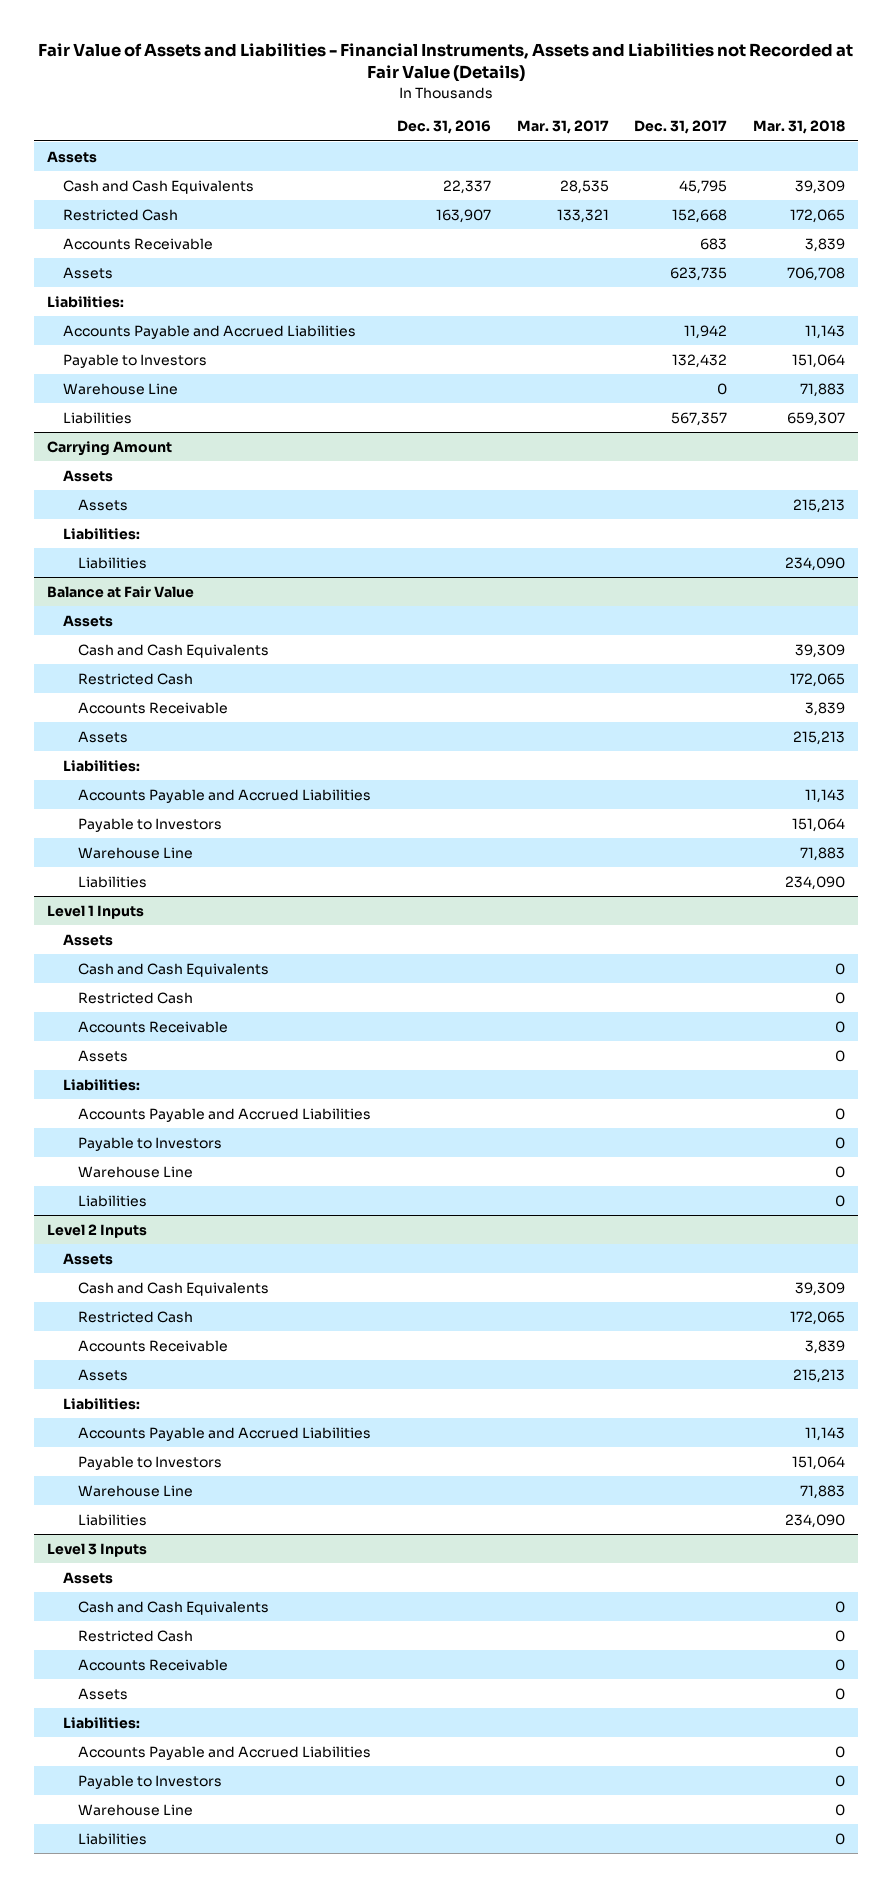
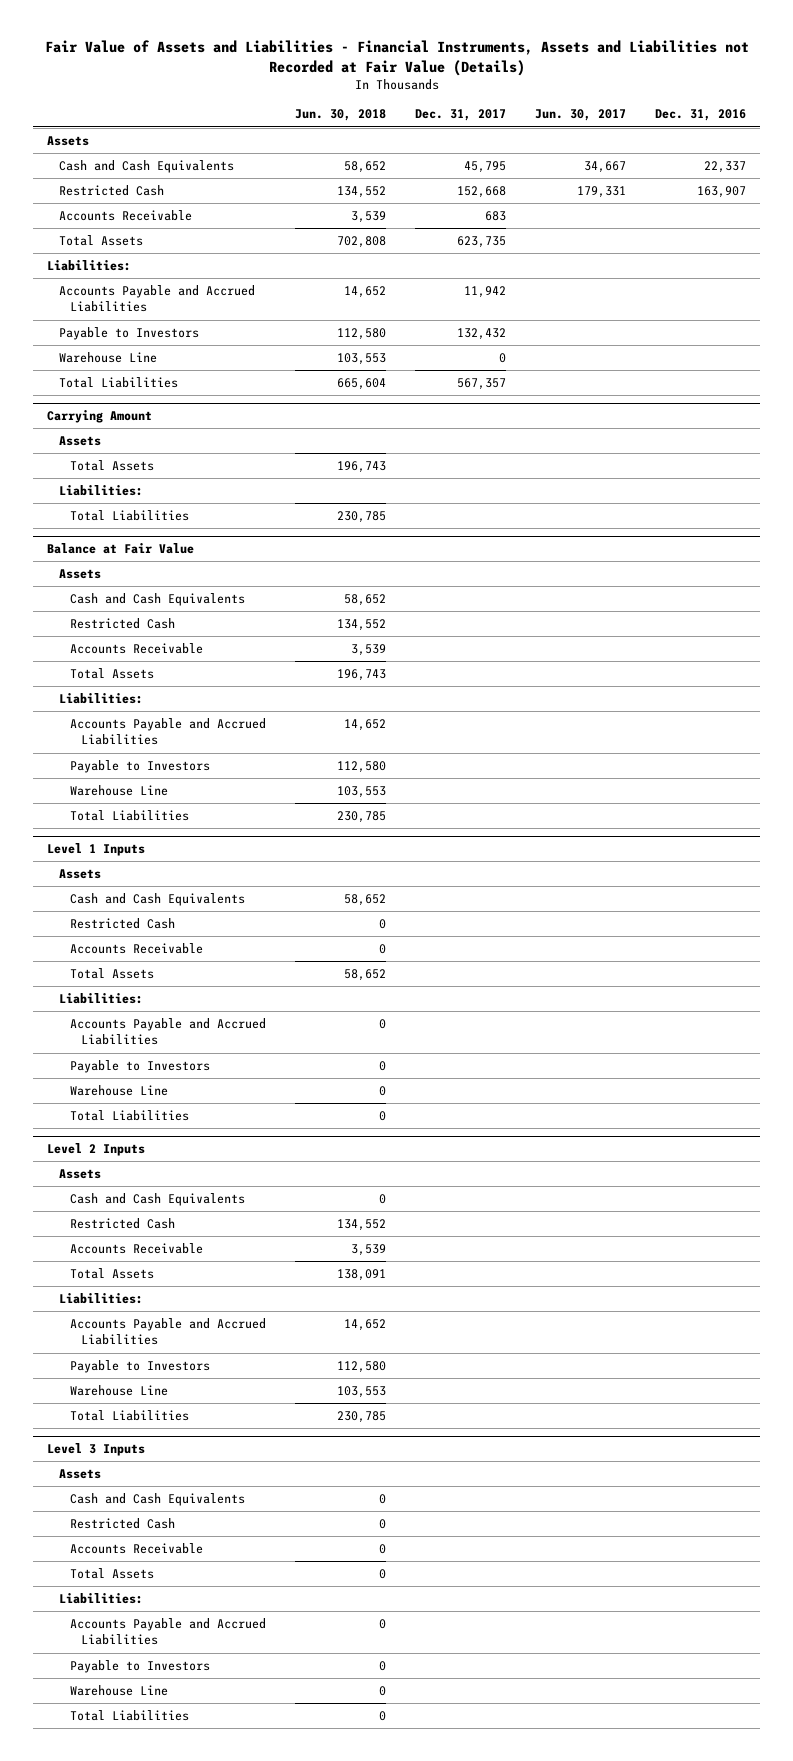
[516,120,609,135] Mar. 31, 2017 -> none
[753,120,846,135] Mar. 31, 2018 -> none
none -> [295,109,387,122] Jun. 30, 2018
none -> [534,109,626,122] Jun. 30, 2017
[62,266,113,279] Assets -> [58,235,143,247] Total Assets
[62,411,132,424] Liabilities -> [58,377,178,389] Total Liabilities
[77,498,128,511] Assets -> [70,460,155,472] Total Assets
[77,556,147,569] Liabilities -> [70,510,190,522] Total Liabilities
[77,730,128,743] Assets -> [70,668,155,680] Total Assets
[77,875,147,888] Liabilities -> [70,810,190,822] Total Liabilities
[77,1049,128,1062] Assets -> [70,968,155,980] Total Assets
[77,1194,147,1207] Liabilities -> [70,1110,190,1122] Total Liabilities
[77,1368,128,1381] Assets -> [70,1268,155,1280] Total Assets
[77,1513,147,1526] Liabilities -> [70,1410,190,1422] Total Liabilities
[77,1687,128,1700] Assets -> [70,1568,155,1580] Total Assets
[77,1832,147,1845] Liabilities -> [70,1710,190,1722] Total Liabilities

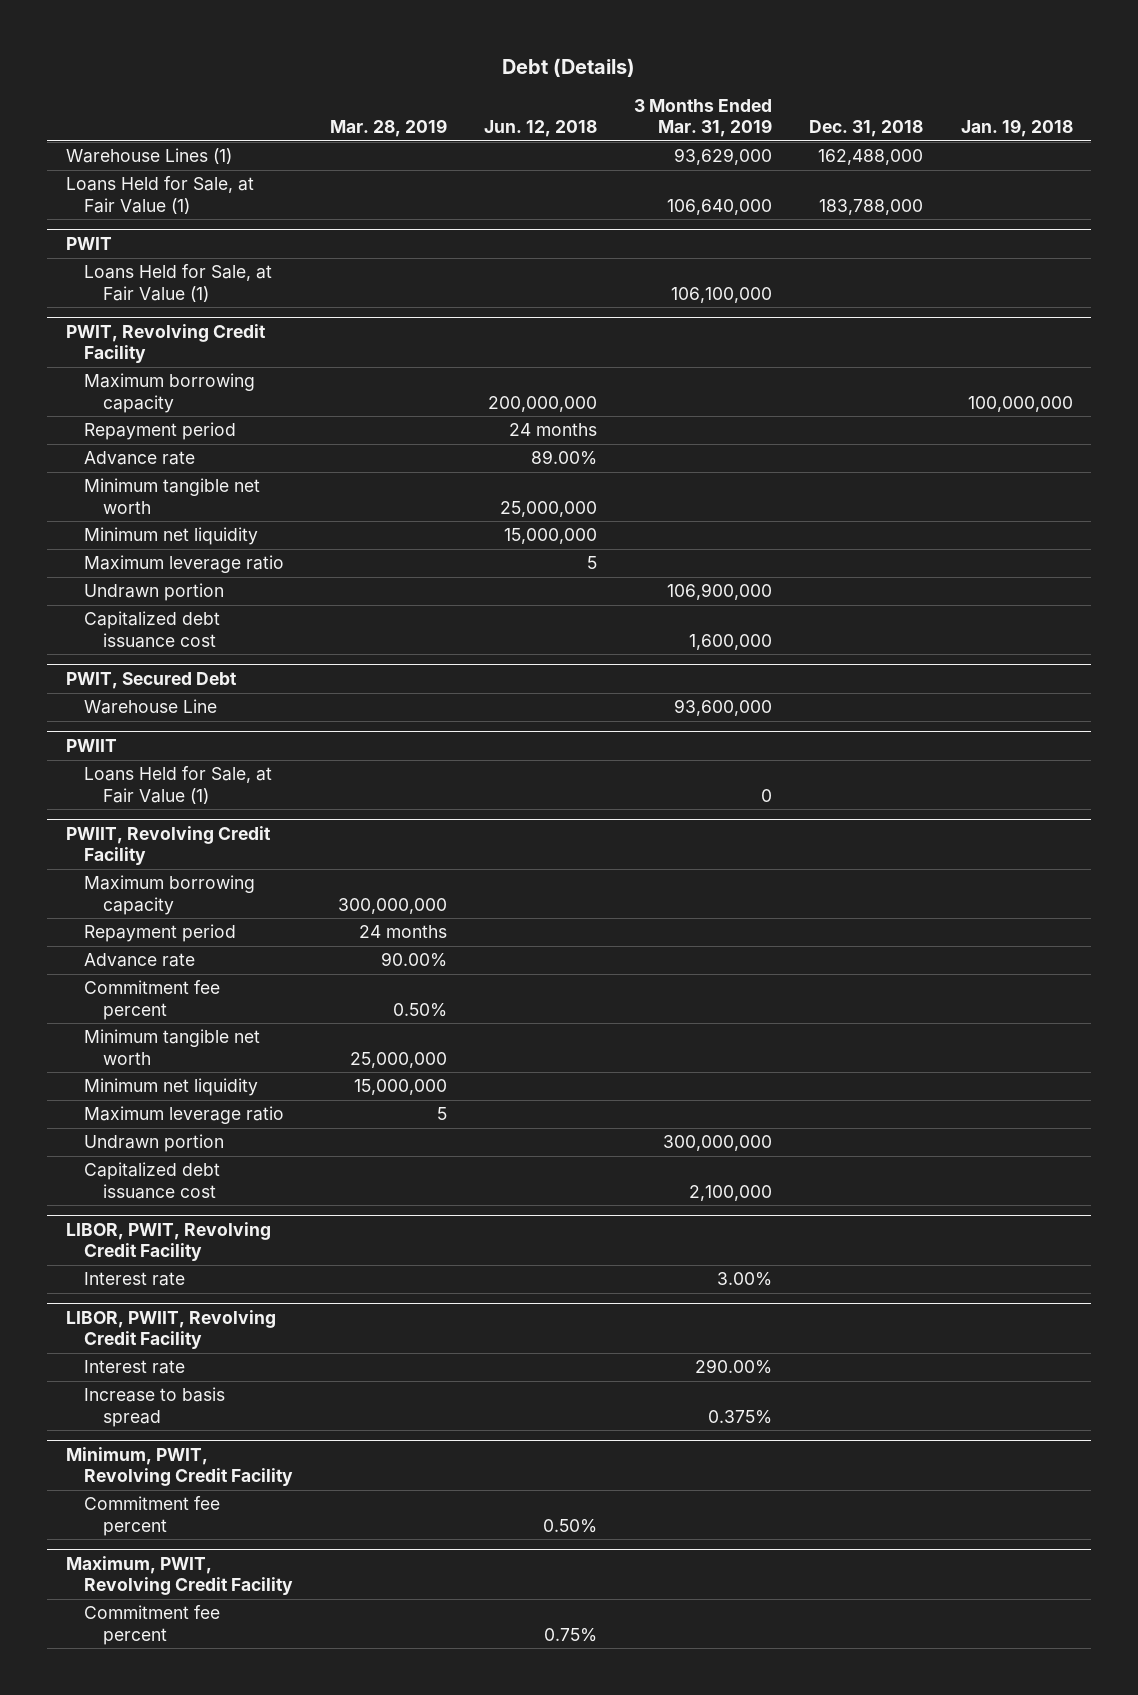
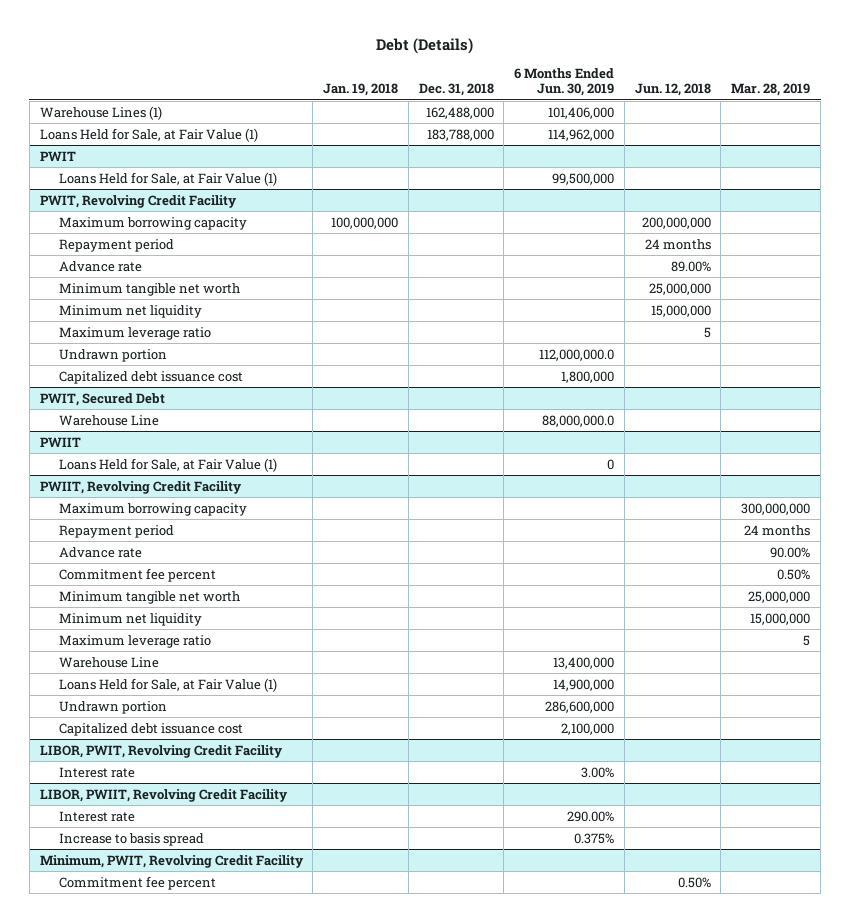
[634,98,773,138] 3 Months Ended Mar. 31, 2019 -> none
none -> [514,68,615,97] 6 Months Ended Jun. 30, 2019
none -> [59,656,160,668] Warehouse Line
none -> [59,677,278,692] Loans Held for Sale, at Fair Value (1)
[65,1556,294,1596] Maximum, PWIT, Revolving Credit Facility -> none
[84,1605,221,1645] Commitment fee percent -> none

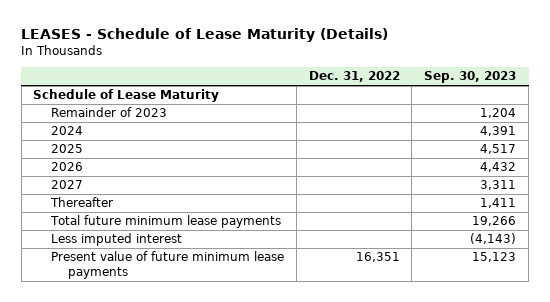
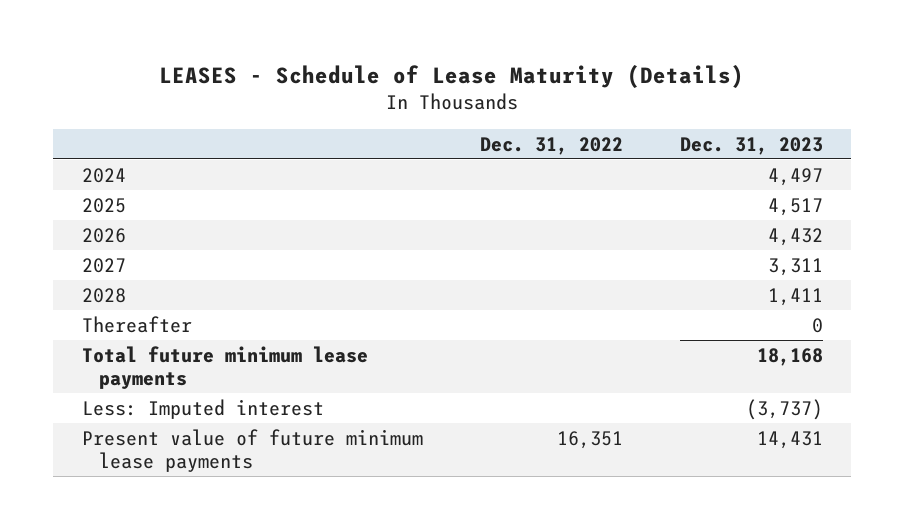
[424,71,517,84] Sep. 30, 2023 -> none
none -> [679,136,823,155] Dec. 31, 2023
[33,89,220,103] Schedule of Lease Maturity -> none
[50,107,167,118] Remainder of 2023 -> none
none -> [81,287,126,303] 2028
[50,233,182,247] Less imputed interest -> [81,398,324,419] Less: Imputed interest

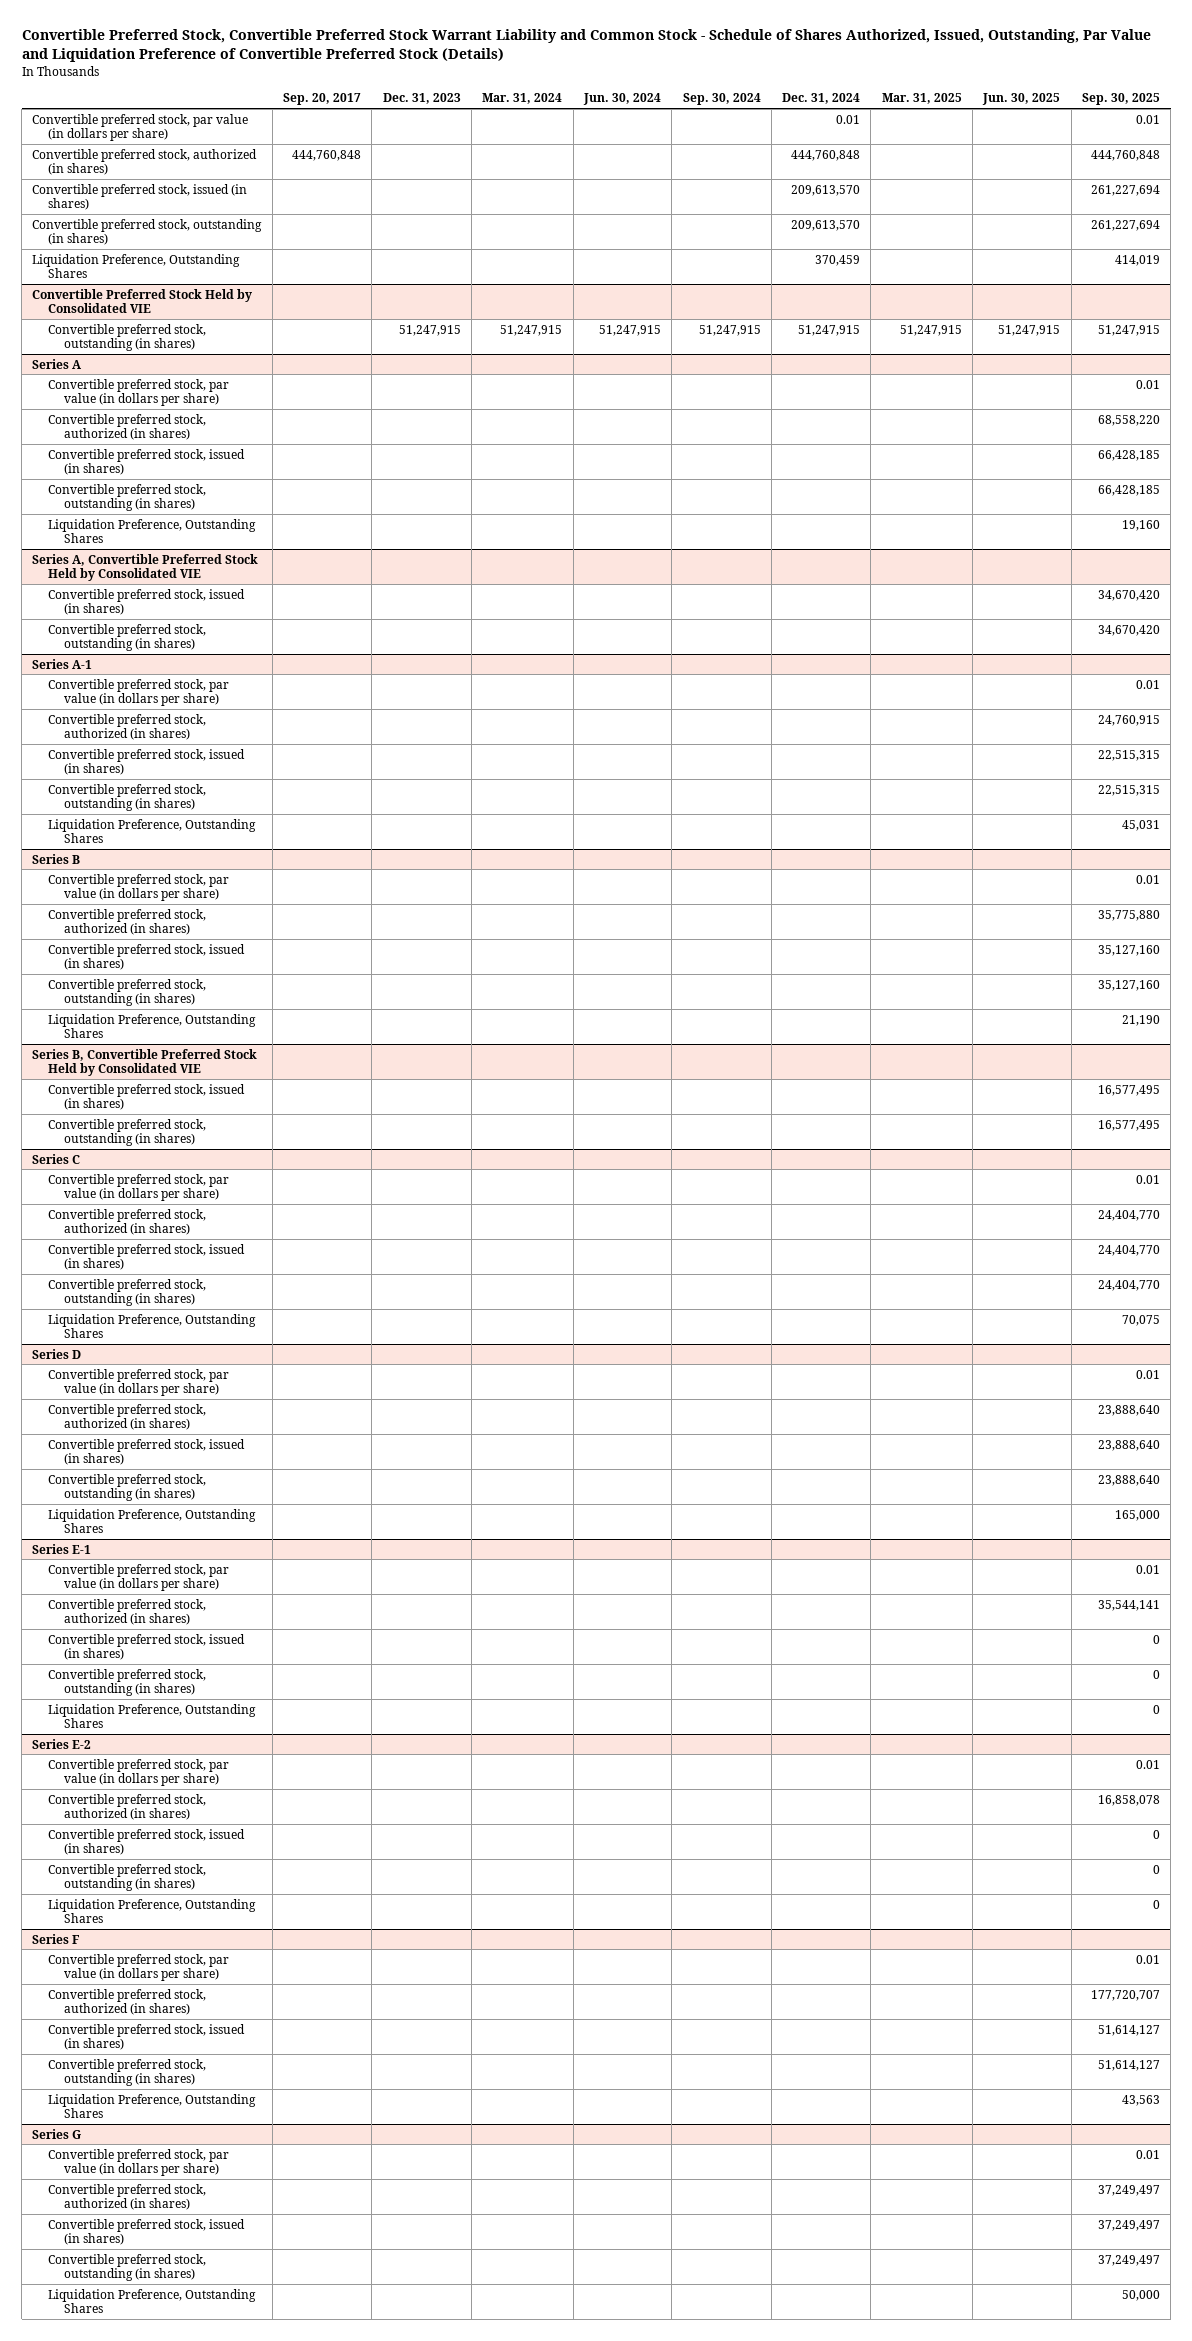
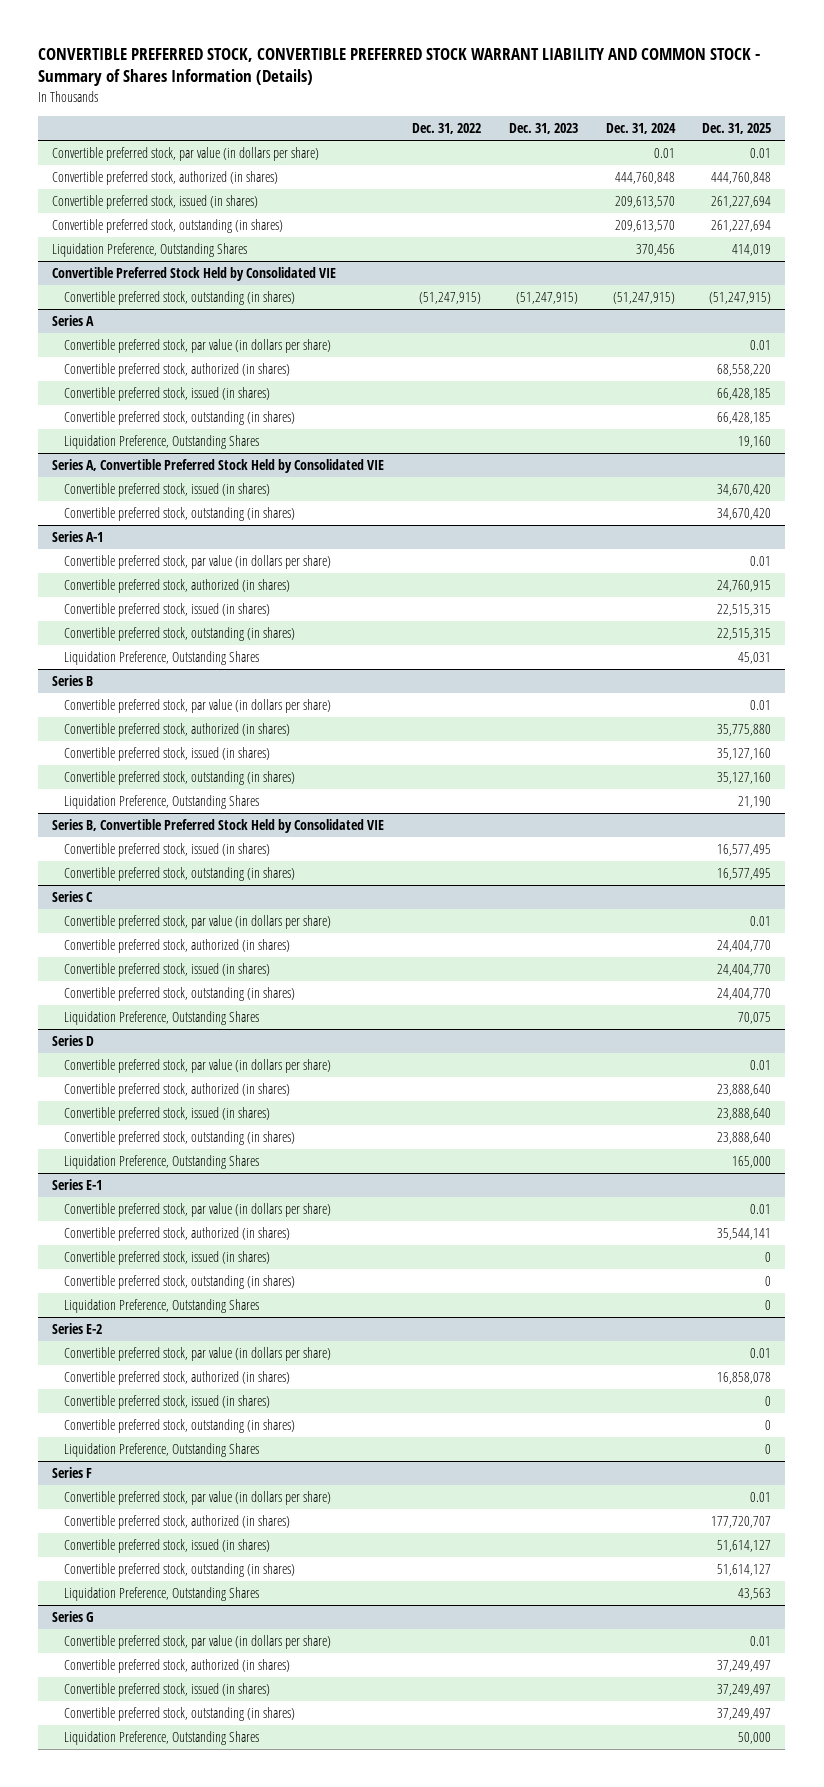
[21,29,1151,63] Convertible Preferred Stock, Convertible Preferred Stock Warrant Liability and Common Stock - Schedule of Shares Authorized, Issued, Outstanding, Par Value and Liquidation Preference of Convertible Preferred Stock (Details) -> [38,48,761,87] CONVERTIBLE PREFERRED STOCK, CONVERTIBLE PREFERRED STOCK WARRANT LIABILITY AND COMMON STOCK - Summary of Shares Information (Details)
[283,93,362,106] Sep. 20, 2017 -> none
[482,93,563,105] Mar. 31, 2024 -> none
[582,93,661,106] Jun. 30, 2024 -> none
[682,93,761,106] Sep. 30, 2024 -> none
[881,93,962,105] Mar. 31, 2025 -> none
[982,93,1061,106] Jun. 30, 2025 -> none
[1082,93,1161,106] Sep. 30, 2025 -> none
none -> [411,123,481,135] Dec. 31, 2022
none -> [702,123,772,135] Dec. 31, 2025
[815,254,861,266] 370,459 -> [635,244,675,257] 370,456
[398,324,461,336] 51,247,915 -> [515,292,578,305] (51,247,915)
[798,324,861,336] 51,247,915 -> [612,292,675,305] (51,247,915)

